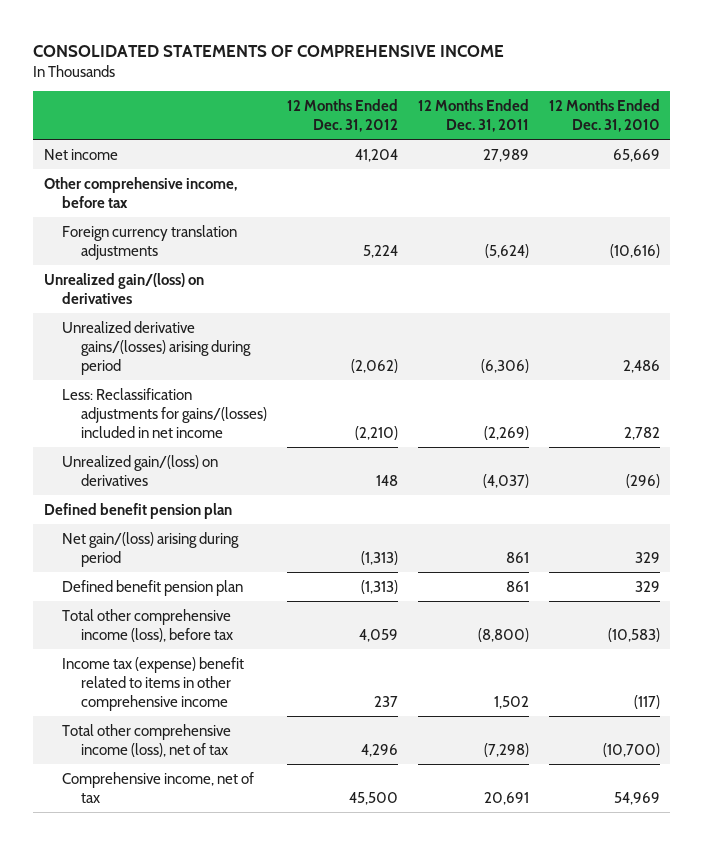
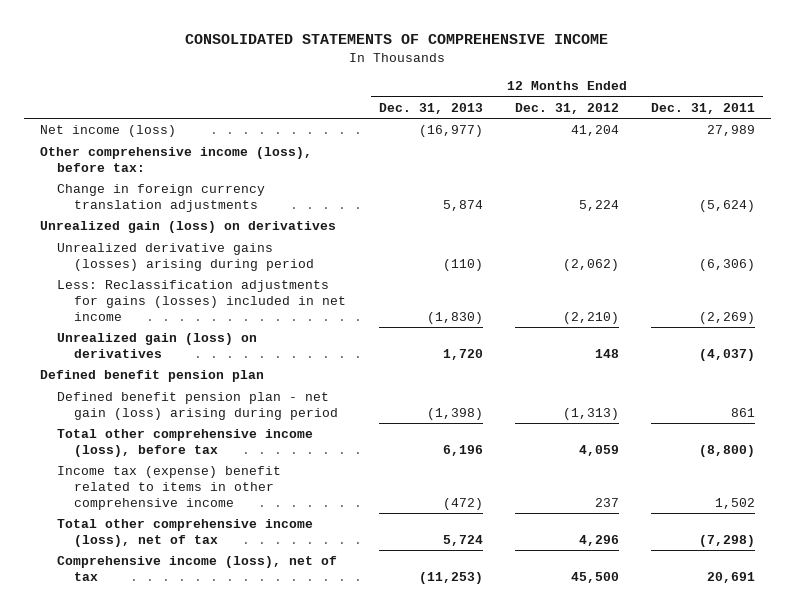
[549,99,661,132] 12 Months Ended Dec. 31, 2010 -> none
none -> [378,102,483,114] Dec. 31, 2013
[43,148,118,160] Net income -> [39,125,176,138] Net income (loss)
[43,176,237,208] Other comprehensive income, before tax -> [39,147,312,172] Other comprehensive income (loss), before tax:
[62,224,238,260] Foreign currency translation adjustments -> [57,184,266,212] Change in foreign currency translation adjustments
[43,272,204,304] Unrealized gain/(loss) on derivatives -> [39,221,336,234] Unrealized gain (loss) on derivatives
[62,320,251,375] Unrealized derivative gains/(losses) arising during period -> [57,243,315,271] Unrealized derivative gains (losses) arising during period
[62,387,267,438] Less: Reclassification adjustments for gains/(losses) included in net income -> [57,280,347,321] Less: Reclassification adjustments for gains (losses) included in net income
[62,454,219,486] Unrealized gain/(loss) on derivatives -> [57,333,258,358] Unrealized gain (loss) on derivatives
[62,579,244,596] Defined benefit pension plan -> none
[62,531,240,567] Net gain/(loss) arising during period -> [57,392,339,420] Defined benefit pension plan - net gain (loss) arising during period
[62,771,255,803] Comprehensive income, net of tax -> [57,556,338,581] Comprehensive income (loss), net of tax

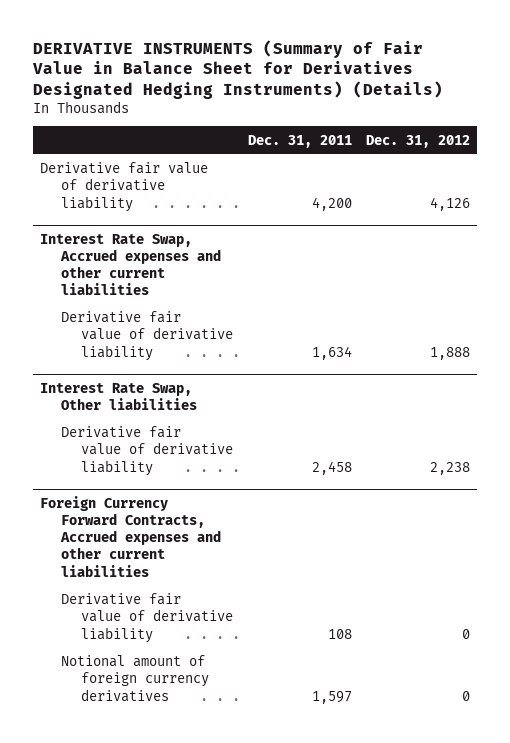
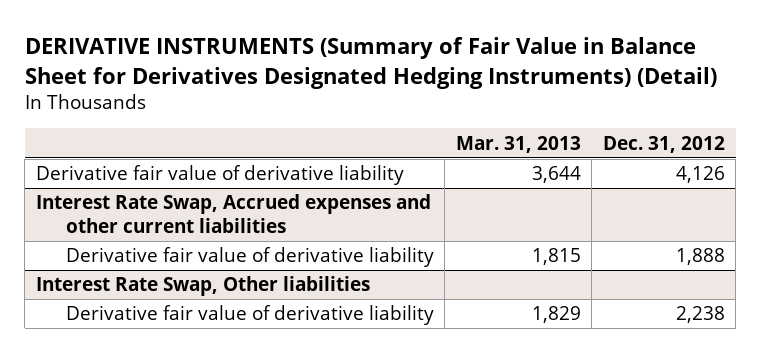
[31,39,443,100] DERIVATIVE INSTRUMENTS (Summary of Fair Value in Balance Sheet for Derivatives Designated Hedging Instruments) (Details) -> [24,37,717,89] DERIVATIVE INSTRUMENTS (Summary of Fair Value in Balance Sheet for Derivatives Designated Hedging Instruments) (Detail)
[247,134,352,148] Dec. 31, 2011 -> none
none -> [455,135,581,153] Mar. 31, 2013
[39,495,221,577] Foreign Currency Forward Contracts, Accrued expenses and other current liabilities -> none
[60,593,234,643] Derivative fair value of derivative liability -> none
[60,655,210,702] Notional amount of foreign currency derivatives -> none

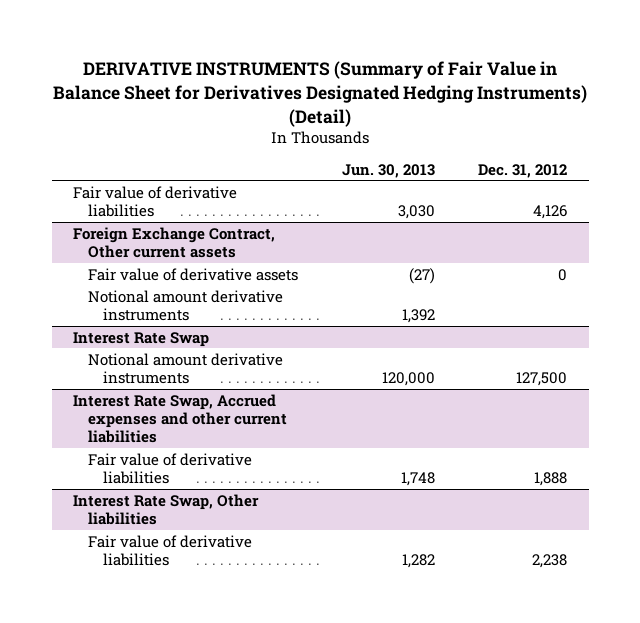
[455,135,581,153] Mar. 31, 2013 -> none
none -> [341,163,435,178] Jun. 30, 2013
[35,165,404,186] Derivative fair value of derivative liability -> [73,185,238,217] Fair value of derivative liabilities
none -> [73,226,276,258] Foreign Exchange Contract, Other current assets
none -> [88,267,299,281] Fair value of derivative assets
none -> [88,289,284,321] Notional amount derivative instruments
none -> [73,331,210,347] Interest Rate Swap
none -> [88,352,284,384] Notional amount derivative instruments
[65,247,434,268] Derivative fair value of derivative liability -> [88,452,253,484] Fair value of derivative liabilities
[65,305,434,326] Derivative fair value of derivative liability -> [88,534,253,566] Fair value of derivative liabilities

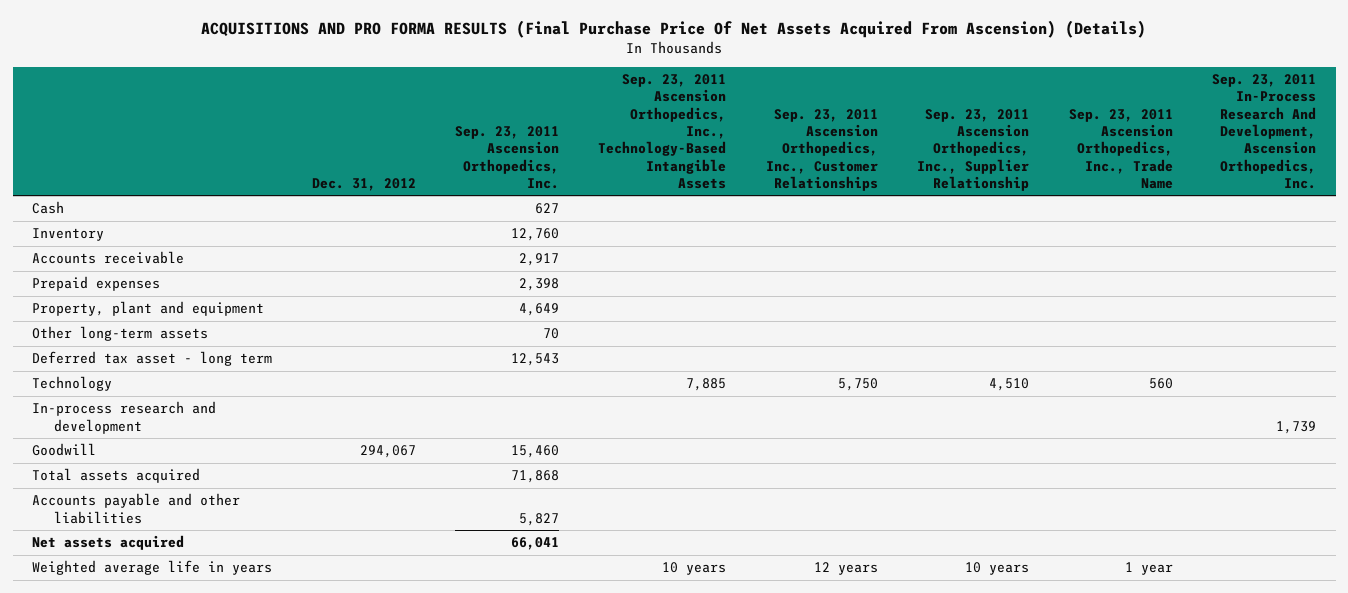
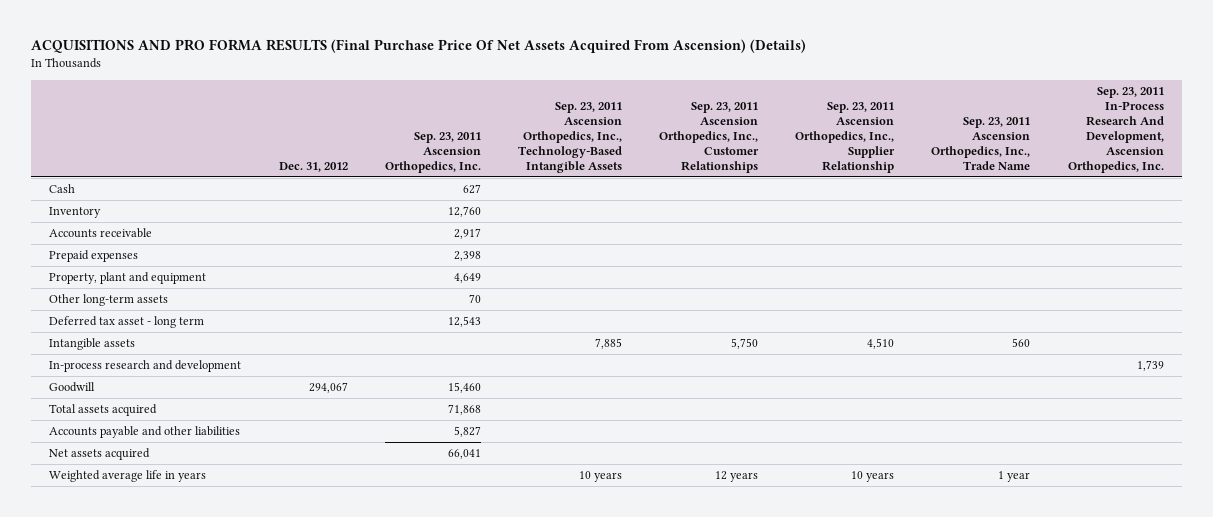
[32,376,113,392] Technology -> [49,337,136,350] Intangible assets

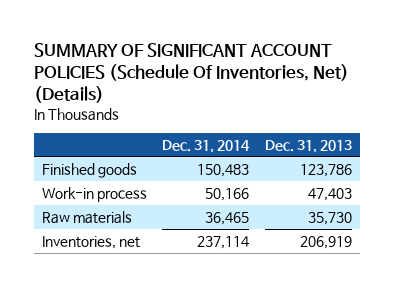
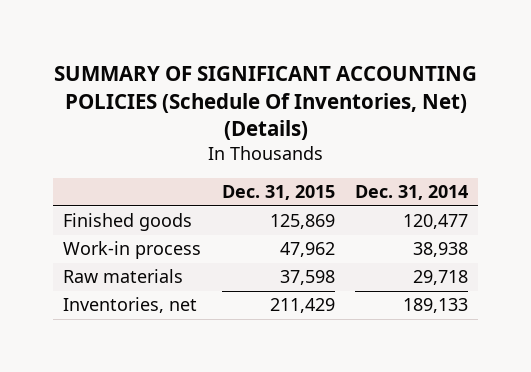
[33,42,349,103] SUMMARY OF SIGNIFICANT ACCOUNT POLICIES (Schedule Of Inventories, Net) (Details) -> [53,65,477,141] SUMMARY OF SIGNIFICANT ACCOUNTING POLICIES (Schedule Of Inventories, Net) (Details)
[265,139,353,153] Dec. 31, 2013 -> none
none -> [221,185,335,201] Dec. 31, 2015
[197,163,250,177] 150,483 -> [402,214,468,230] 120,477
[205,187,250,201] 50,166 -> [412,242,468,258] 38,938
[205,211,250,225] 36,465 -> [412,270,468,286] 29,718
[197,235,250,249] 237,114 -> [402,298,468,314] 189,133

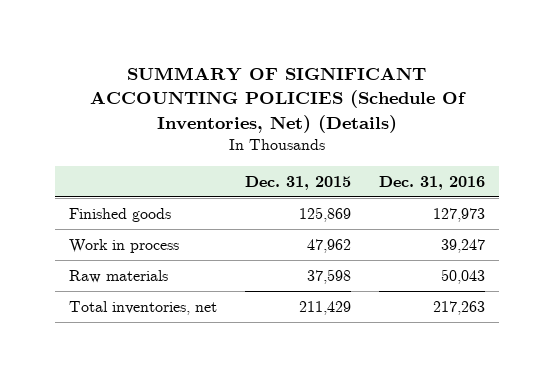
[354,185,468,201] Dec. 31, 2014 -> none
none -> [378,175,485,190] Dec. 31, 2016
[63,241,202,260] Work-in process -> [69,238,180,253] Work in process
[63,297,198,314] Inventories, net -> [69,300,218,315] Total inventories, net

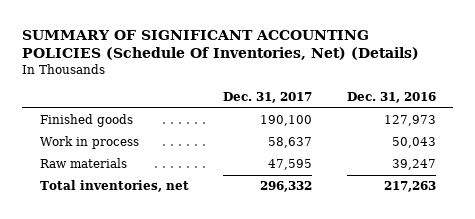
[245,175,352,190] Dec. 31, 2015 -> none
none -> [223,92,313,104] Dec. 31, 2017
[440,238,485,253] 39,247 -> [391,137,436,149] 50,043
[440,268,485,284] 50,043 -> [391,159,436,171] 39,247

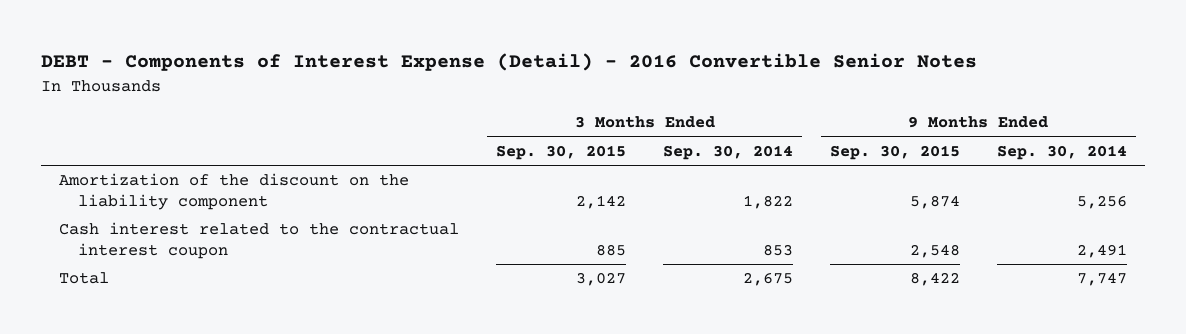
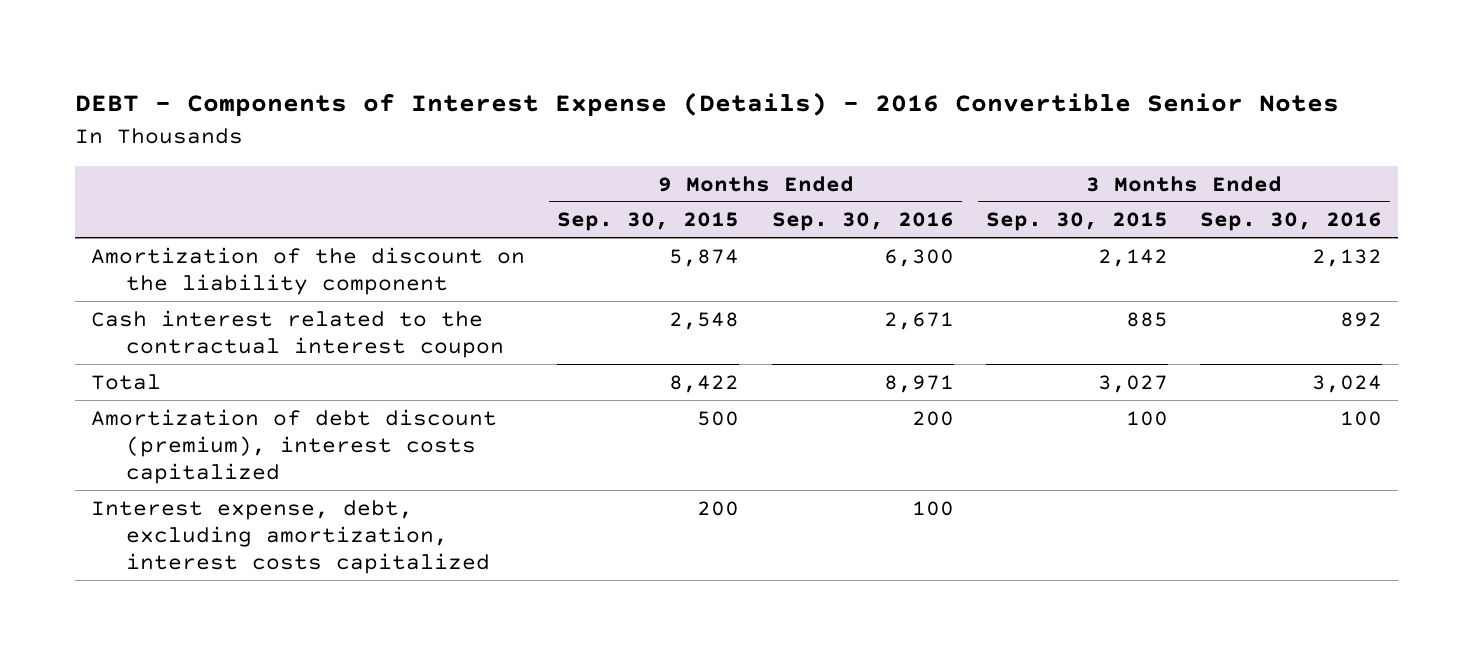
[40,53,977,72] DEBT - Components of Interest Expense (Detail) - 2016 Convertible Senior Notes -> [75,92,1340,118] DEBT - Components of Interest Expense (Details) - 2016 Convertible Senior Notes
[663,144,794,160] Sep. 30, 2014 -> none
[996,144,1127,160] Sep. 30, 2014 -> none
none -> [771,212,954,232] Sep. 30, 2016
none -> [1200,212,1383,232] Sep. 30, 2016
none -> [91,408,498,484] Amortization of debt discount (premium), interest costs capitalized
none -> [91,499,490,574] Interest expense, debt, excluding amortization, interest costs capitalized

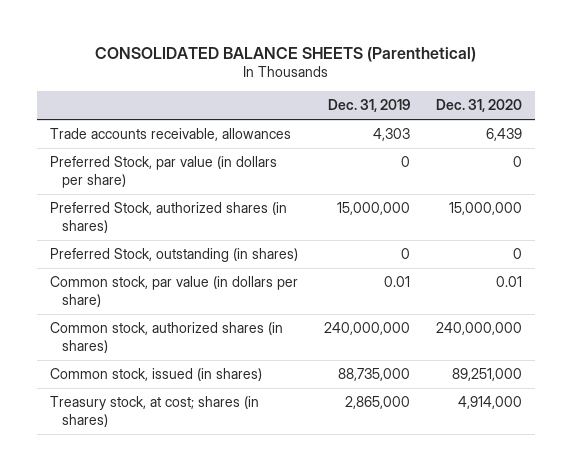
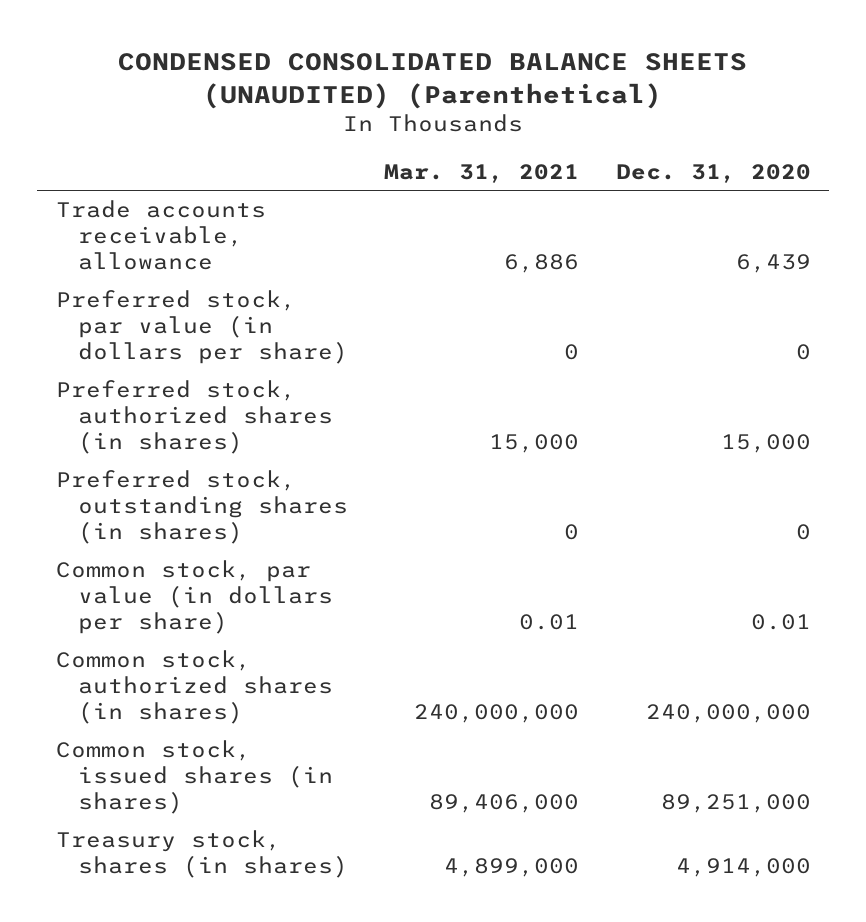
[95,46,477,62] CONSOLIDATED BALANCE SHEETS (Parenthetical) -> [118,53,748,109] CONDENSED CONSOLIDATED BALANCE SHEETS (UNAUDITED) (Parenthetical)
[328,99,411,113] Dec. 31, 2019 -> none
none -> [384,163,580,183] Mar. 31, 2021
[50,128,292,142] Trade accounts receivable, allowances -> [55,200,266,271] Trade accounts receivable, allowance
[50,156,278,188] Preferred Stock, par value (in dollars per share) -> [55,290,349,365] Preferred stock, par value (in dollars per share)
[50,202,288,233] Preferred Stock, authorized shares (in shares) -> [55,380,334,455] Preferred stock, authorized shares (in shares)
[449,202,523,216] 15,000,000 -> [720,434,811,454] 15,000
[50,248,299,263] Preferred Stock, outstanding (in shares) -> [55,470,349,545] Preferred stock, outstanding shares (in shares)
[50,368,263,382] Common stock, issued (in shares) -> [55,740,334,815] Common stock, issued shares (in shares)
[50,396,260,427] Treasury stock, at cost; shares (in shares) -> [55,830,349,879] Treasury stock, shares (in shares)

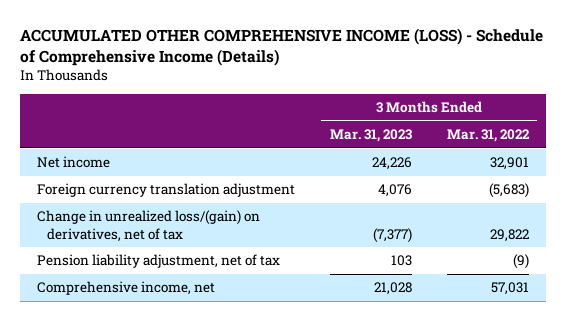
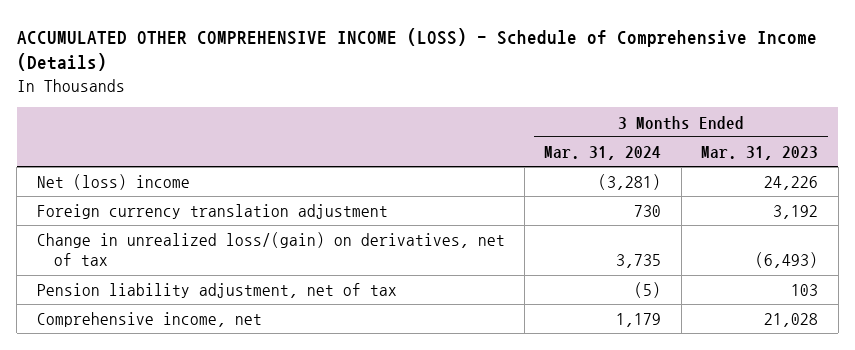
[446,129,530,143] Mar. 31, 2022 -> none
none -> [544,145,662,160] Mar. 31, 2024
[37,156,111,169] Net income -> [36,174,190,191] Net (loss) income
[378,184,413,198] 4,076 -> [773,205,819,220] 3,192
[373,227,413,243] (7,377) -> [755,252,819,269] (6,493)

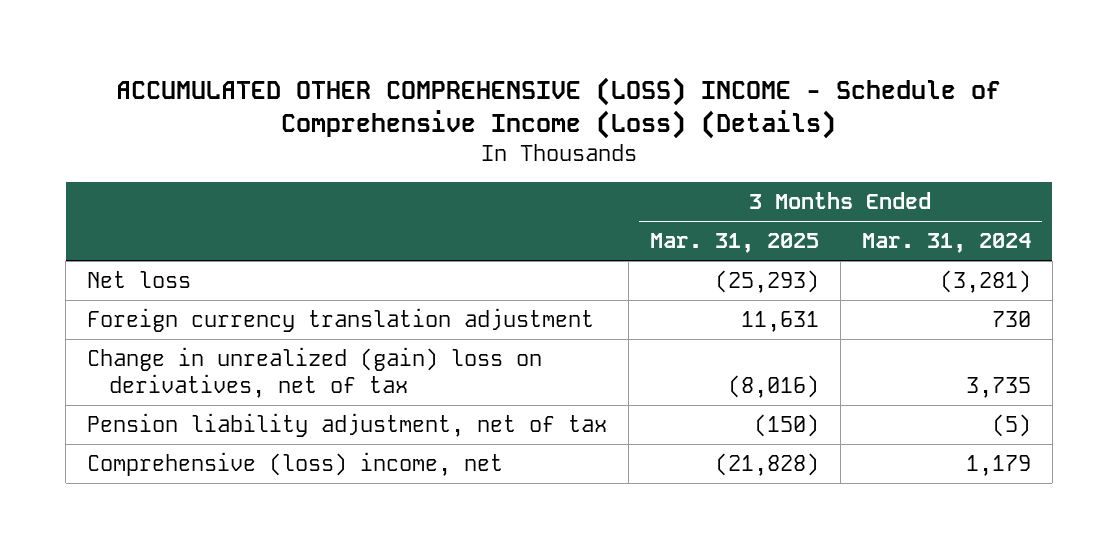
[16,27,817,72] ACCUMULATED OTHER COMPREHENSIVE INCOME (LOSS) - Schedule of Comprehensive Income (Details) -> [116,77,1002,140] ACCUMULATED OTHER COMPREHENSIVE (LOSS) INCOME - Schedule of Comprehensive Income (Loss) (Details)
[701,145,819,160] Mar. 31, 2023 -> none
none -> [650,233,820,254] Mar. 31, 2025
[36,174,190,191] Net (loss) income -> [87,270,192,288] Net loss
[36,232,505,267] Change in unrealized loss/(gain) on derivatives, net of tax -> [87,346,543,399] Change in unrealized (gain) loss on derivatives, net of tax
[36,312,262,328] Comprehensive income, net -> [87,451,504,476] Comprehensive (loss) income, net

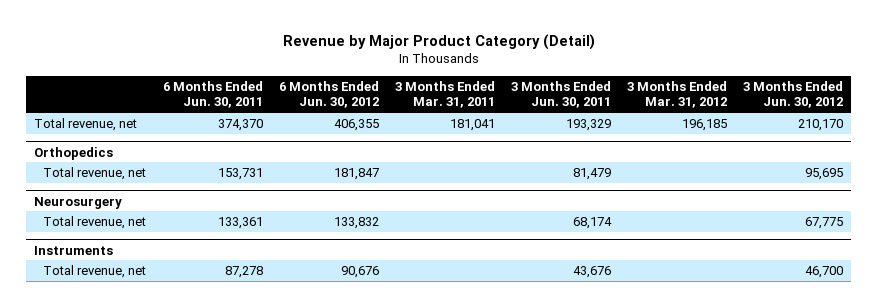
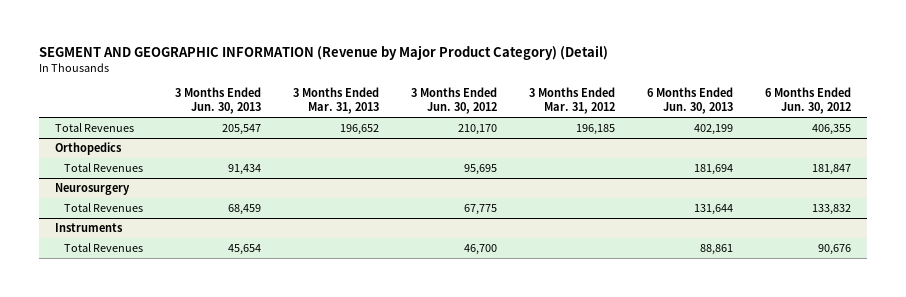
[282,34,595,51] Revenue by Major Product Category (Detail) -> [39,44,609,60] SEGMENT AND GEOGRAPHIC INFORMATION (Revenue by Major Product Category) (Detail)
[162,81,263,109] 6 Months Ended Jun. 30, 2011 -> none
[394,81,495,109] 3 Months Ended Mar. 31, 2011 -> none
[510,81,611,109] 3 Months Ended Jun. 30, 2011 -> none
none -> [174,87,261,115] 3 Months Ended Jun. 30, 2013
none -> [292,87,379,115] 3 Months Ended Mar. 31, 2013
none -> [646,87,733,115] 6 Months Ended Jun. 30, 2013
[34,117,138,131] Total revenue, net -> [55,122,135,132] Total Revenues
[43,166,147,180] Total revenue, net -> [63,162,143,172] Total Revenues
[43,215,147,229] Total revenue, net -> [63,202,143,212] Total Revenues
[43,264,147,278] Total revenue, net -> [63,242,143,252] Total Revenues

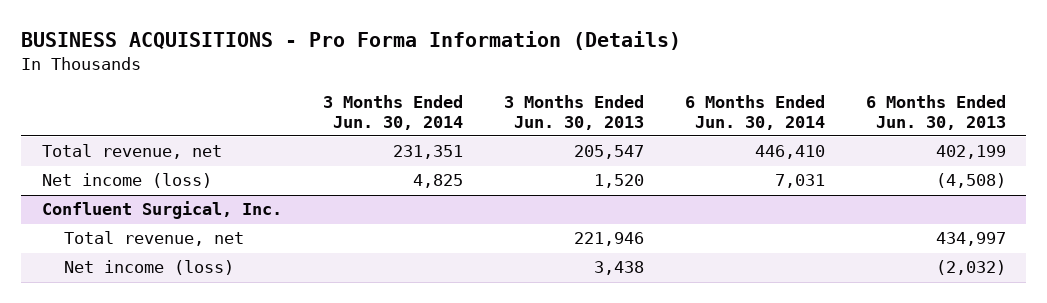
[39,44,609,60] SEGMENT AND GEOGRAPHIC INFORMATION (Revenue by Major Product Category) (Detail) -> [21,31,682,51] BUSINESS ACQUISITIONS - Pro Forma Information (Details)
[292,87,379,115] 3 Months Ended Mar. 31, 2013 -> none
[410,87,497,115] 3 Months Ended Jun. 30, 2012 -> none
[528,87,615,115] 3 Months Ended Mar. 31, 2012 -> none
[764,87,851,115] 6 Months Ended Jun. 30, 2012 -> none
none -> [322,94,463,130] 3 Months Ended Jun. 30, 2014
none -> [684,94,825,130] 6 Months Ended Jun. 30, 2014
[55,141,123,155] Orthopedics -> none
[55,182,131,195] Neurosurgery -> none
[63,202,143,212] Total Revenues -> none
[55,222,124,232] Instruments -> none
[63,242,143,252] Total Revenues -> none
[55,122,135,132] Total Revenues -> [41,144,222,160] Total revenue, net
none -> [41,173,212,189] Net income (loss)
none -> [41,201,282,220] Confluent Surgical, Inc.
[63,162,143,172] Total Revenues -> [64,231,245,247] Total revenue, net
[227,163,261,175] 91,434 -> [573,232,644,247] 221,946
[693,163,733,175] 181,694 -> [935,232,1006,247] 434,997
none -> [64,260,235,276] Net income (loss)

